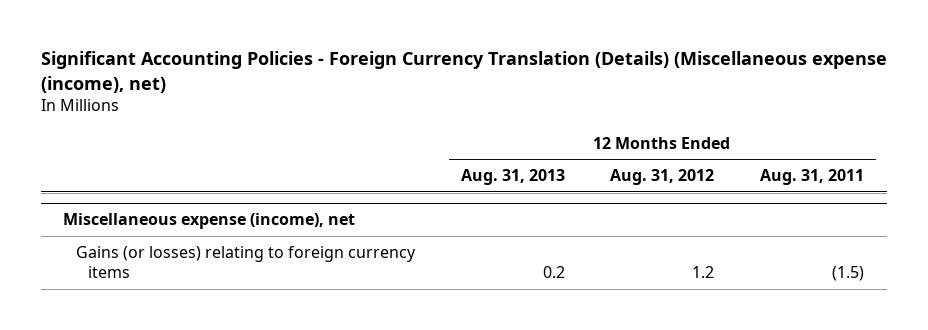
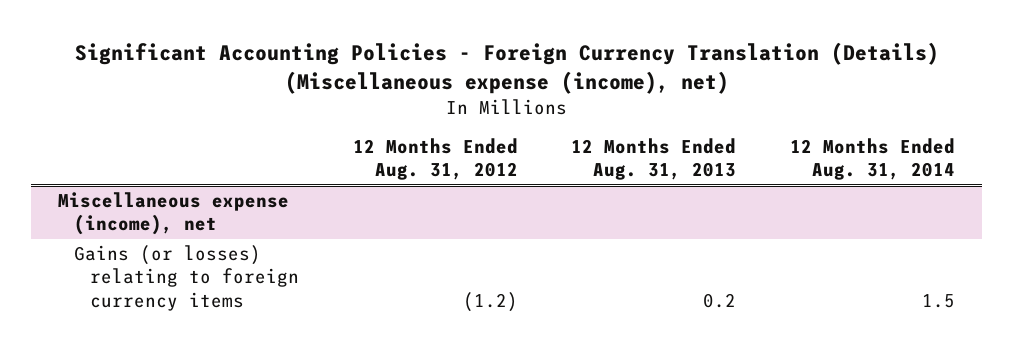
[760,169,865,186] Aug. 31, 2011 -> none
none -> [790,138,956,181] 12 Months Ended Aug. 31, 2014
[692,266,715,279] 1.2 -> [462,291,518,312] (1.2)

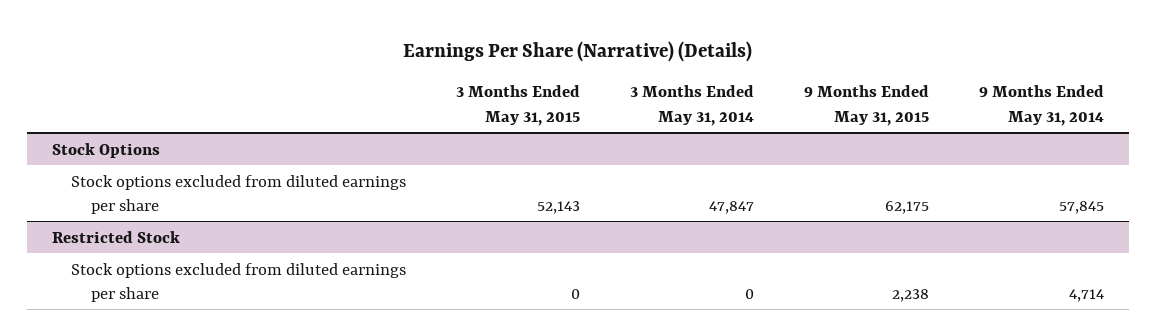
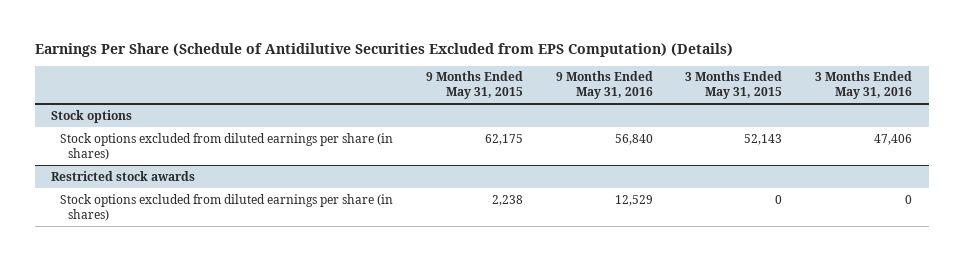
[403,40,753,62] Earnings Per Share (Narrative) (Details) -> [34,42,733,57] Earnings Per Share (Schedule of Antidilutive Securities Excluded from EPS Computation) (Details)
[630,85,755,126] 3 Months Ended May 31, 2014 -> none
[979,85,1105,126] 9 Months Ended May 31, 2014 -> none
none -> [555,71,653,100] 9 Months Ended May 31, 2016
none -> [815,71,913,100] 3 Months Ended May 31, 2016
[52,142,161,158] Stock Options -> [51,109,133,123] Stock options
[71,174,407,214] Stock options excluded from diluted earnings per share -> [59,132,393,160] Stock options excluded from diluted earnings per share (in shares)
[52,230,181,243] Restricted Stock -> [51,170,196,181] Restricted stock awards
[71,262,407,302] Stock options excluded from diluted earnings per share -> [59,193,393,221] Stock options excluded from diluted earnings per share (in shares)

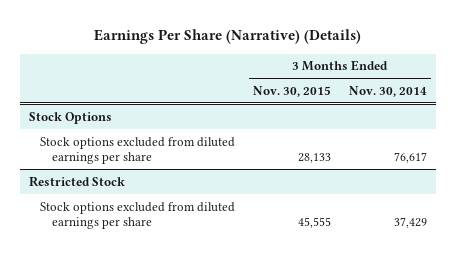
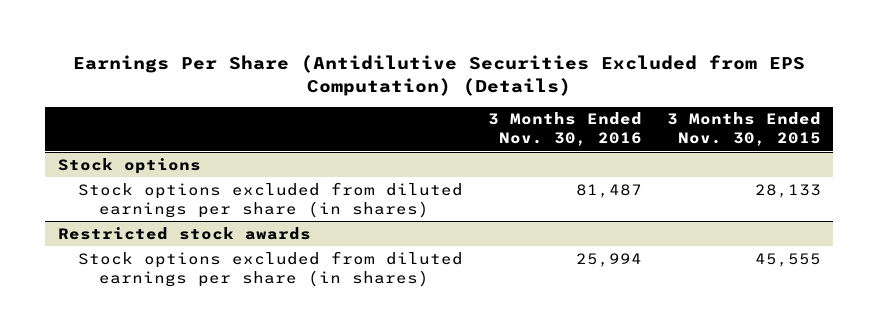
[93,29,361,45] Earnings Per Share (Narrative) (Details) -> [73,54,806,96] Earnings Per Share (Antidilutive Securities Excluded from EPS Computation) (Details)
[348,85,427,97] Nov. 30, 2014 -> none
none -> [488,112,643,147] 3 Months Ended Nov. 30, 2016
[28,111,112,124] Stock Options -> [57,157,201,174] Stock options
[40,136,236,164] Stock options excluded from diluted earnings per share -> [78,181,464,218] Stock options excluded from diluted earnings per share (in shares)
[28,175,125,187] Restricted Stock -> [57,226,311,240] Restricted stock awards
[40,201,236,229] Stock options excluded from diluted earnings per share -> [78,250,464,287] Stock options excluded from diluted earnings per share (in shares)

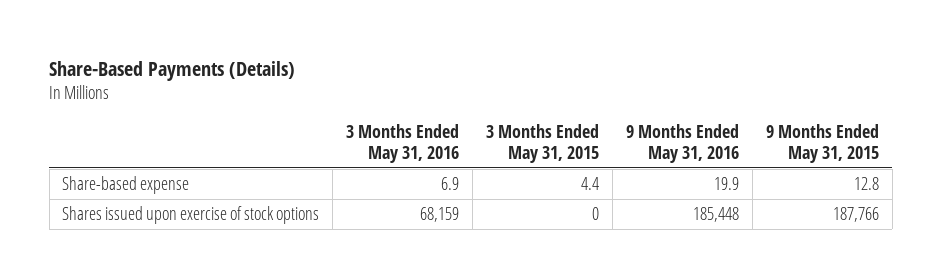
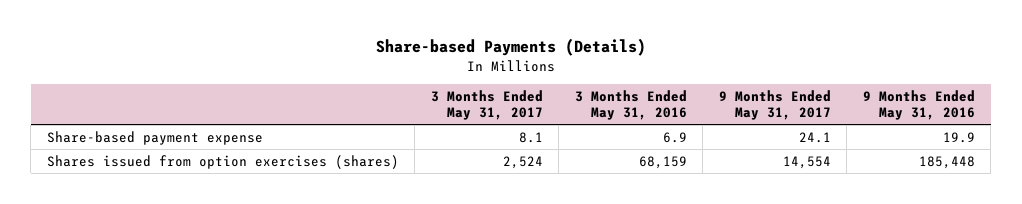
[49,60,296,81] Share-Based Payments (Details) -> [375,38,646,57] Share-based Payments (Details)
[486,123,600,163] 3 Months Ended May 31, 2015 -> none
[766,123,880,163] 9 Months Ended May 31, 2015 -> none
none -> [430,90,543,121] 3 Months Ended May 31, 2017
none -> [718,90,831,121] 9 Months Ended May 31, 2017
[62,176,190,195] Share-based expense -> [46,130,263,145] Share-based payment expense
[62,206,320,225] Shares issued upon exercise of stock options -> [46,154,399,169] Shares issued from option exercises (shares)

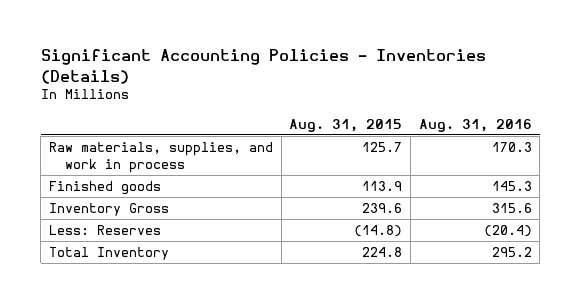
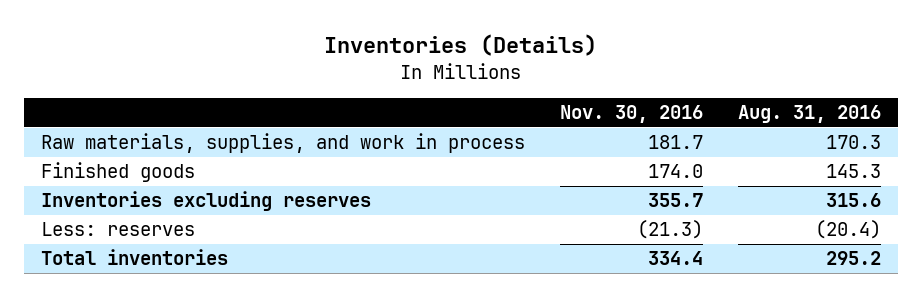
[40,49,486,84] Significant Accounting Policies - Inventories (Details) -> [323,34,597,57] Inventories (Details)
[289,118,403,132] Aug. 31, 2015 -> none
none -> [559,105,703,124] Nov. 30, 2016
[48,202,169,216] Inventory Gross -> [41,191,372,212] Inventories excluding reserves
[48,224,161,235] Less: Reserves -> [41,222,196,237] Less: reserves
[48,246,169,260] Total Inventory -> [41,249,229,266] Total inventories

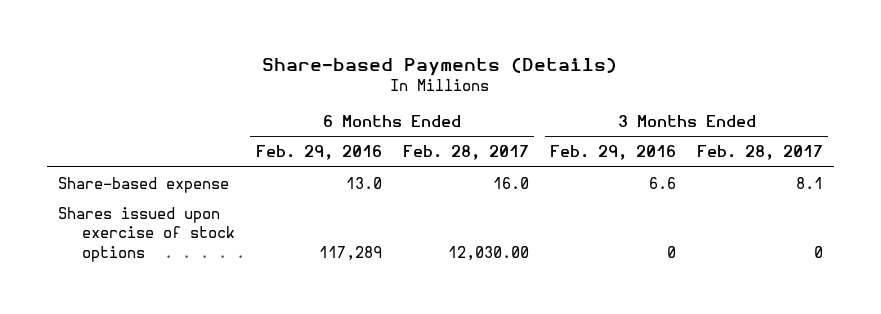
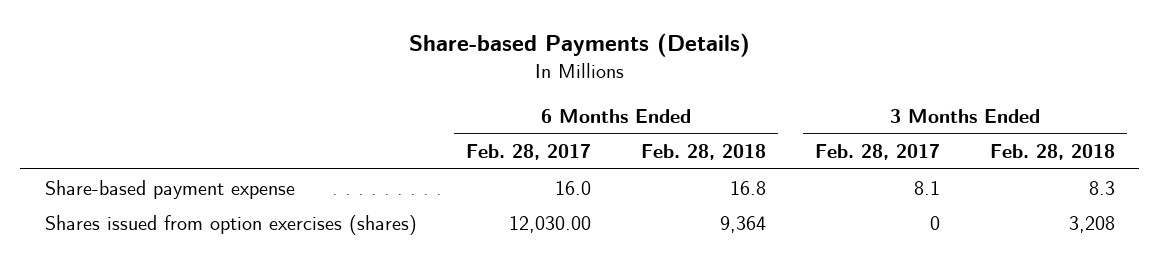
[255,145,382,161] Feb. 29, 2016 -> none
[549,145,676,161] Feb. 29, 2016 -> none
none -> [640,144,766,161] Feb. 28, 2018
none -> [989,144,1115,161] Feb. 28, 2018
[57,176,229,193] Share-based expense -> [44,179,295,199] Share-based payment expense
[57,206,235,262] Shares issued upon exercise of stock options -> [44,214,417,235] Shares issued from option exercises (shares)

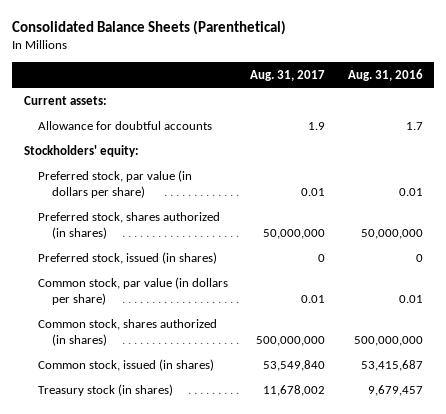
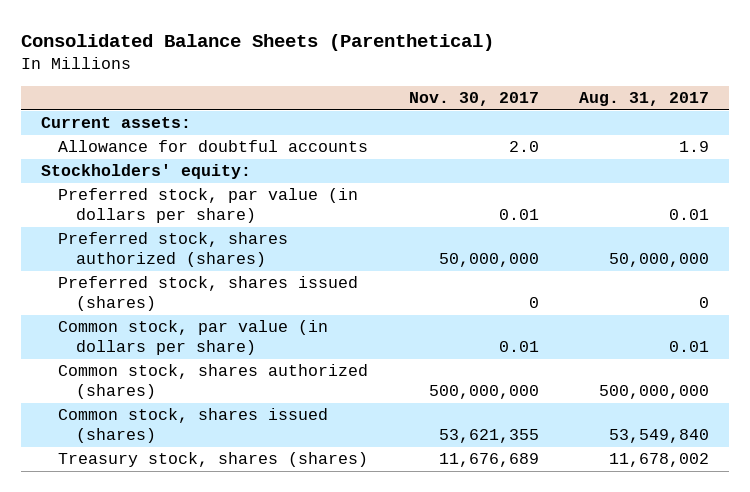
[347,68,423,81] Aug. 31, 2016 -> none
none -> [408,92,539,107] Nov. 30, 2017
[37,211,220,239] Preferred stock, shares authorized (in shares) -> [58,232,289,268] Preferred stock, shares authorized (shares)
[37,251,217,264] Preferred stock, issued (in shares) -> [58,276,359,312] Preferred stock, shares issued (shares)
[37,318,217,346] Common stock, shares authorized (in shares) -> [58,364,369,400] Common stock, shares authorized (shares)
[37,358,214,371] Common stock, issued (in shares) -> [58,408,329,444] Common stock, shares issued (shares)
[37,383,173,396] Treasury stock (in shares) -> [58,452,369,468] Treasury stock, shares (shares)

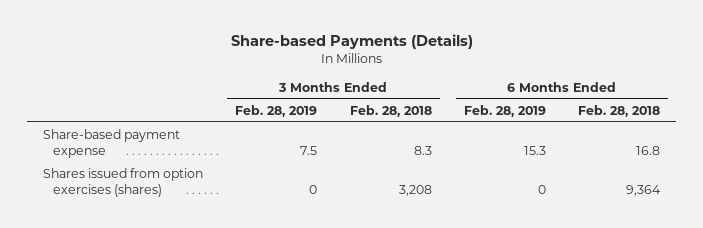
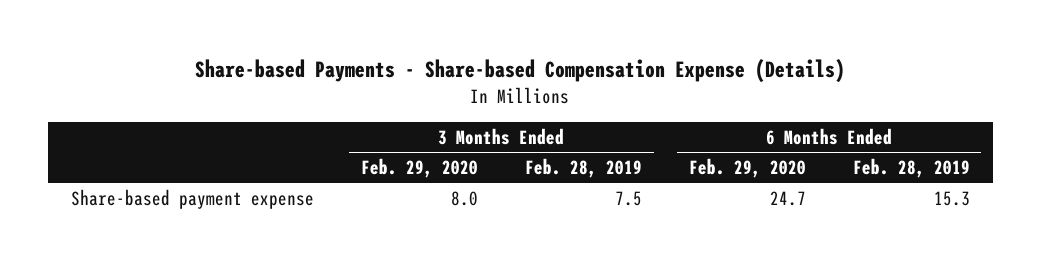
[230,34,473,50] Share-based Payments (Details) -> [195,59,846,84] Share-based Payments - Share-based Compensation Expense (Details)
[349,104,432,117] Feb. 28, 2018 -> none
[577,104,660,117] Feb. 28, 2018 -> none
none -> [360,157,478,178] Feb. 29, 2020
none -> [688,157,806,178] Feb. 29, 2020
[43,167,204,198] Shares issued from option exercises (shares) -> none

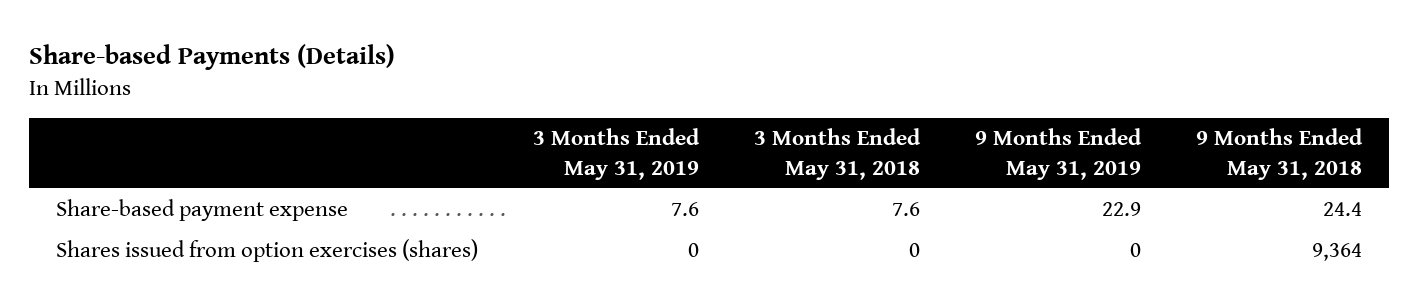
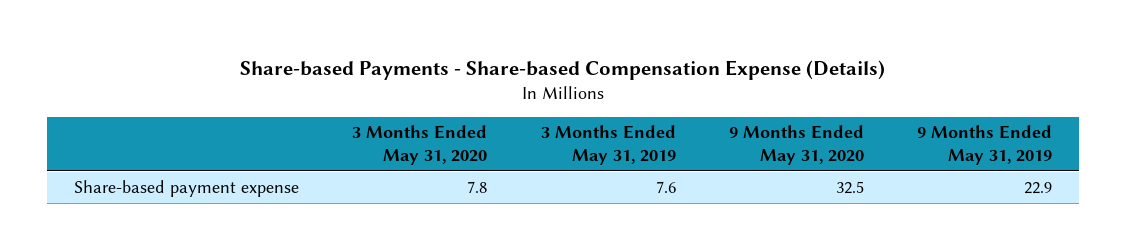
[28,44,395,71] Share-based Payments (Details) -> [240,60,886,81] Share-based Payments - Share-based Compensation Expense (Details)
[754,128,922,180] 3 Months Ended May 31, 2018 -> none
[1195,128,1363,180] 9 Months Ended May 31, 2018 -> none
none -> [352,125,488,166] 3 Months Ended May 31, 2020
none -> [728,125,864,166] 9 Months Ended May 31, 2020
[56,239,479,263] Shares issued from option exercises (shares) -> none

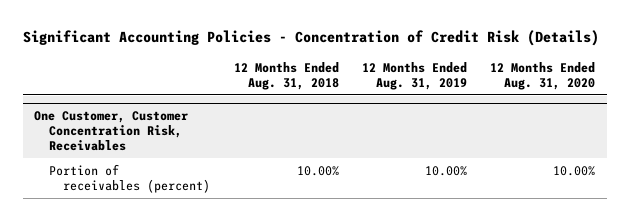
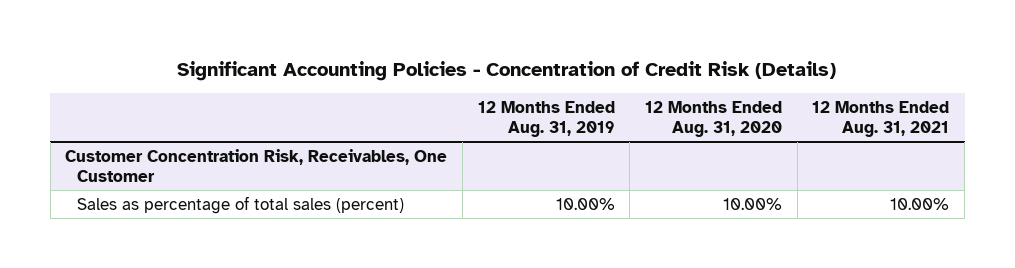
[233,61,339,90] 12 Months Ended Aug. 31, 2018 -> none
none -> [812,100,950,138] 12 Months Ended Aug. 31, 2021
[34,111,189,152] One Customer, Customer Concentration Risk, Receivables -> [65,148,448,183] Customer Concentration Risk, Receivables, One Customer
[48,163,211,193] Portion of receivables (percent) -> [77,195,405,214] Sales as percentage of total sales (percent)

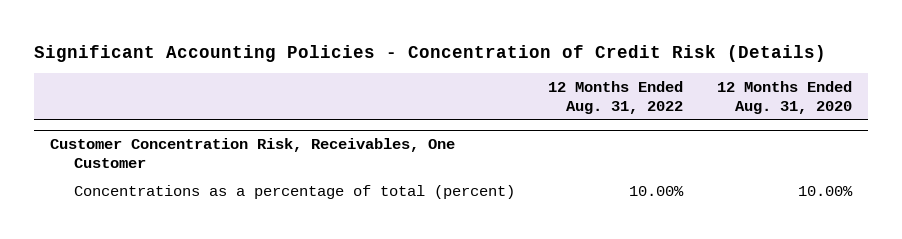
[477,100,615,138] 12 Months Ended Aug. 31, 2019 -> none
[812,100,950,138] 12 Months Ended Aug. 31, 2021 -> none
none -> [548,81,684,114] 12 Months Ended Aug. 31, 2022
[77,195,405,214] Sales as percentage of total sales (percent) -> [73,185,515,200] Concentrations as a percentage of total (percent)

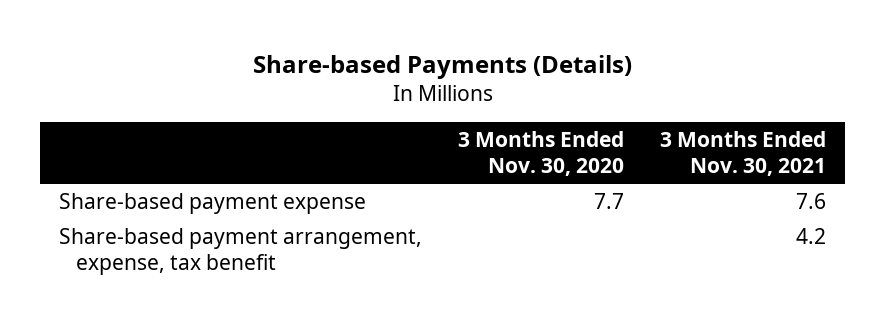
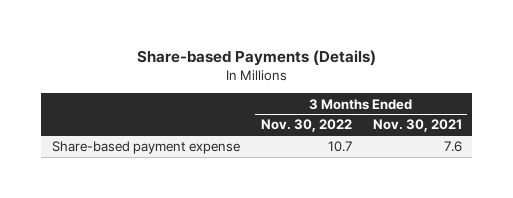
[458,130,625,177] 3 Months Ended Nov. 30, 2020 -> none
none -> [260,119,352,133] Nov. 30, 2022
[58,228,422,276] Share-based payment arrangement, expense, tax benefit -> none

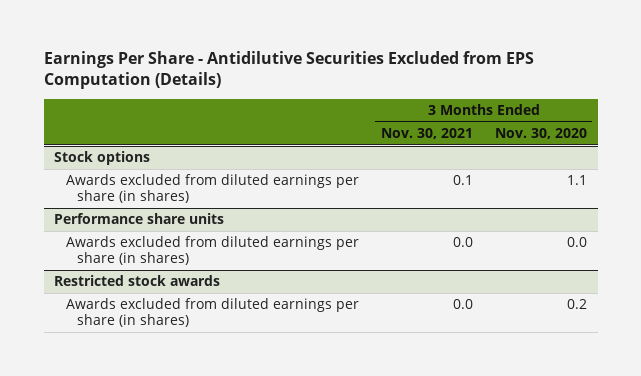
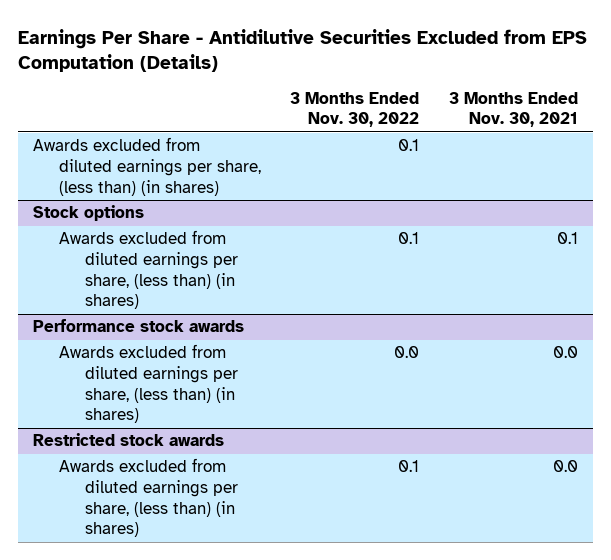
[494,128,587,140] Nov. 30, 2020 -> none
none -> [290,91,420,128] 3 Months Ended Nov. 30, 2022
none -> [33,137,262,196] Awards excluded from diluted earnings per share, (less than) (in shares)
[65,174,359,203] Awards excluded from diluted earnings per share (in shares) -> [59,230,238,310] Awards excluded from diluted earnings per share, (less than) (in shares)
[54,213,225,225] Performance share units -> [33,319,245,333] Performance stock awards
[65,236,359,265] Awards excluded from diluted earnings per share (in shares) -> [59,344,238,424] Awards excluded from diluted earnings per share, (less than) (in shares)
[65,298,359,327] Awards excluded from diluted earnings per share (in shares) -> [59,458,238,538] Awards excluded from diluted earnings per share, (less than) (in shares)

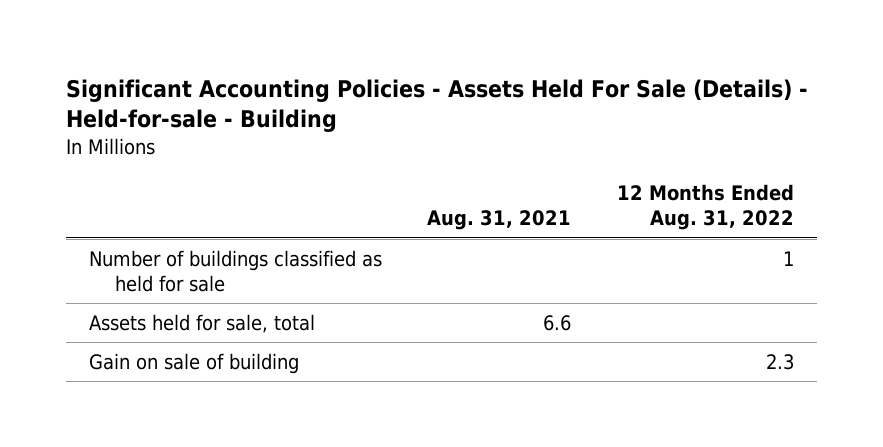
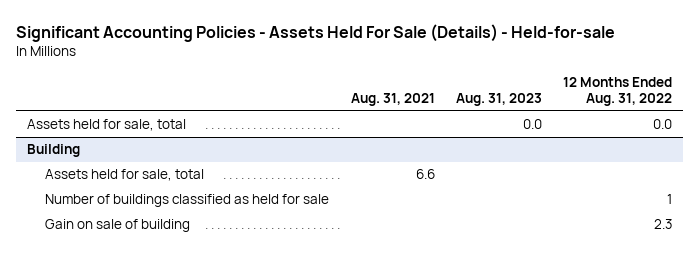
[66,78,809,133] Significant Accounting Policies - Assets Held For Sale (Details) - Held-for-sale - Building -> [16,23,616,42] Significant Accounting Policies - Assets Held For Sale (Details) - Held-for-sale
none -> [456,93,543,107] Aug. 31, 2023
[88,249,382,292] Number of buildings classified as held for sale -> none
none -> [26,119,186,132] Assets held for sale, total
none -> [26,144,80,158] Building
none -> [45,194,330,208] Number of buildings classified as held for sale

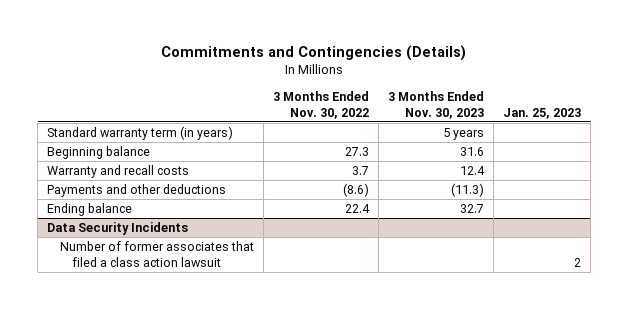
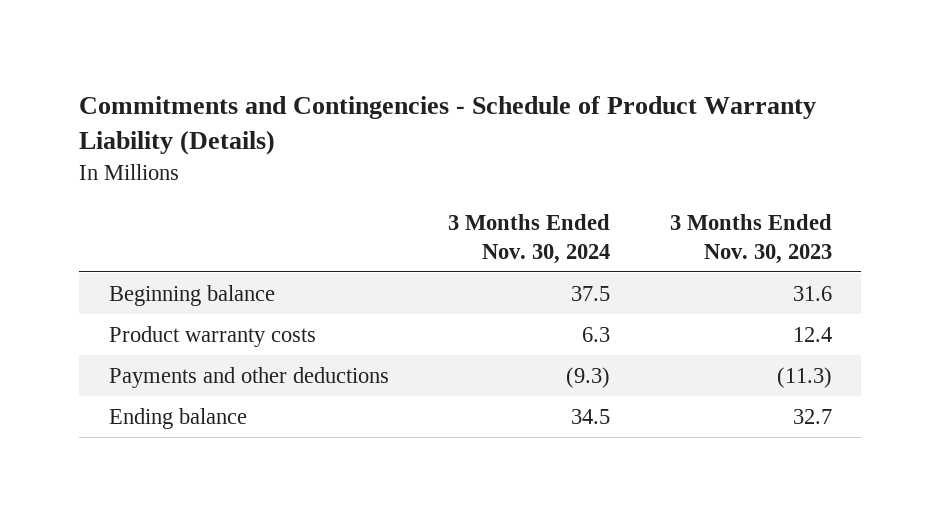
[161,45,467,62] Commitments and Contingencies (Details) -> [79,96,817,156] Commitments and Contingencies - Schedule of Product Warranty Liability (Details)
[273,90,370,119] 3 Months Ended Nov. 30, 2022 -> none
[503,107,582,119] Jan. 25, 2023 -> none
none -> [448,214,611,264] 3 Months Ended Nov. 30, 2024
[47,125,234,140] Standard warranty term (in years) -> none
[47,164,190,178] Warranty and recall costs -> [108,325,316,347] Product warranty costs
[47,221,189,235] Data Security Incidents -> none
[59,240,254,267] Number of former associates that filed a class action lawsuit -> none

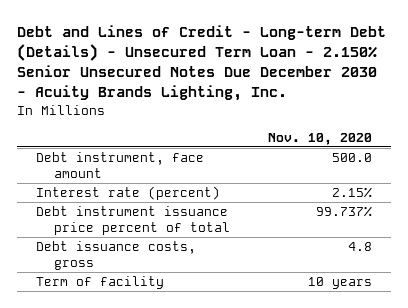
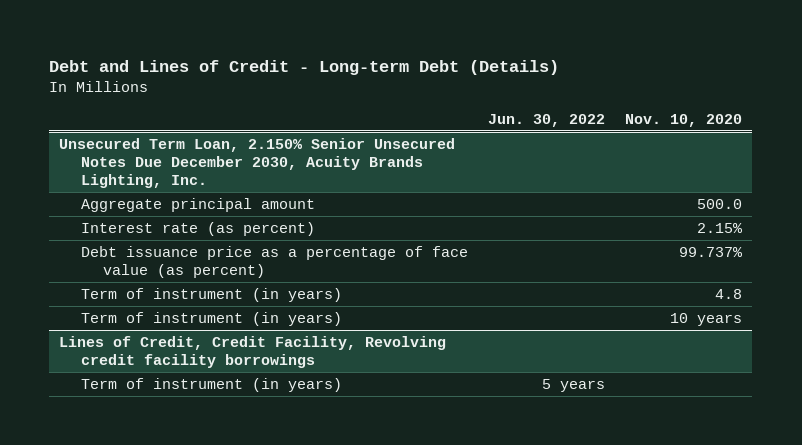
[17,25,387,102] Debt and Lines of Credit - Long-term Debt (Details) - Unsecured Term Loan - 2.150% Senior Unsecured Notes Due December 2030 - Acuity Brands Lighting, Inc. -> [49,60,560,76] Debt and Lines of Credit - Long-term Debt (Details)
none -> [488,113,606,127] Jun. 30, 2022
none -> [59,137,456,188] Unsecured Term Loan, 2.150% Senior Unsecured Notes Due December 2030, Acuity Brands Lighting, Inc.
[36,152,205,178] Debt instrument, face amount -> [81,197,316,212] Aggregate principal amount
[36,186,221,201] Interest rate (percent) -> [81,221,316,236] Interest rate (as percent)
[36,206,230,235] Debt instrument issuance price percent of total -> [81,245,469,278] Debt issuance price as a percentage of face value (as percent)
[36,241,197,270] Debt issuance costs, gross -> [81,287,343,302] Term of instrument (in years)
[36,276,165,290] Term of facility -> [81,311,343,326] Term of instrument (in years)
none -> [59,335,447,368] Lines of Credit, Credit Facility, Revolving credit facility borrowings
none -> [81,377,343,392] Term of instrument (in years)

